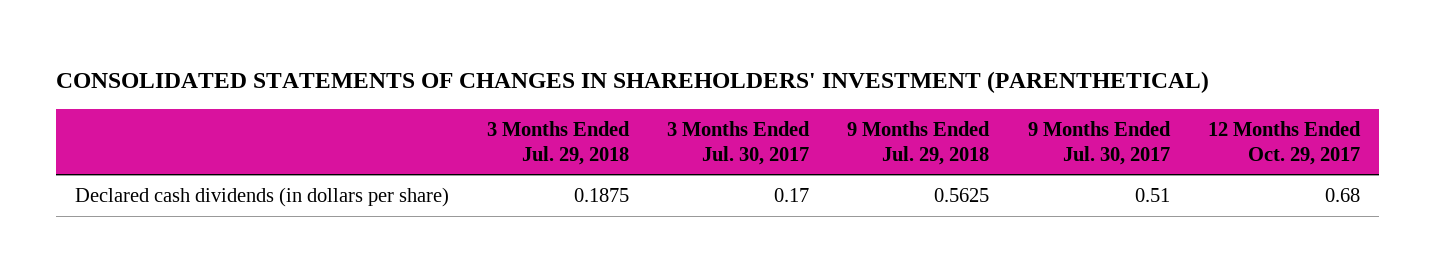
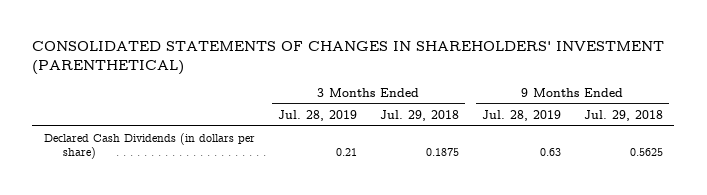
[667,120,811,165] 3 Months Ended Jul. 30, 2017 -> none
[1027,120,1171,165] 9 Months Ended Jul. 30, 2017 -> none
[1207,120,1361,165] 12 Months Ended Oct. 29, 2017 -> none
none -> [277,109,357,121] Jul. 28, 2019
none -> [481,109,561,121] Jul. 28, 2019
[75,187,450,208] Declared cash dividends (in dollars per share) -> [43,133,255,160] Declared Cash Dividends (in dollars per share)

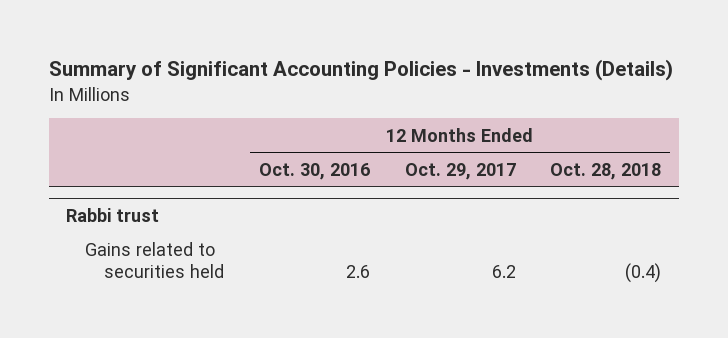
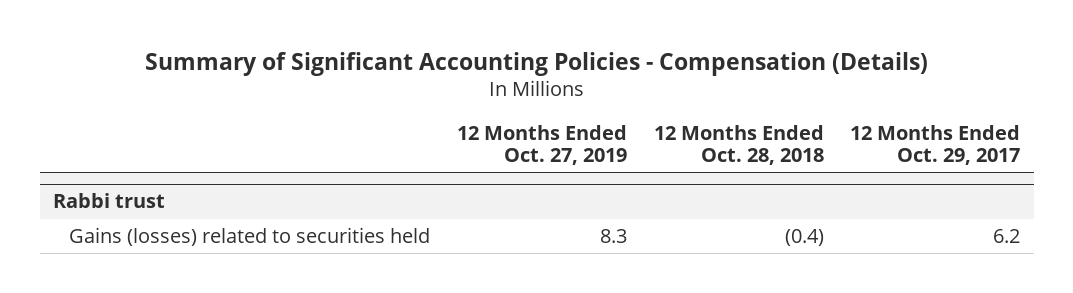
[48,59,673,82] Summary of Significant Accounting Policies - Investments (Details) -> [144,51,928,76] Summary of Significant Accounting Policies - Compensation (Details)
[258,163,370,181] Oct. 30, 2016 -> none
none -> [456,124,627,166] 12 Months Ended Oct. 27, 2019
[84,242,224,279] Gains related to securities held -> [69,227,431,247] Gains (losses) related to securities held

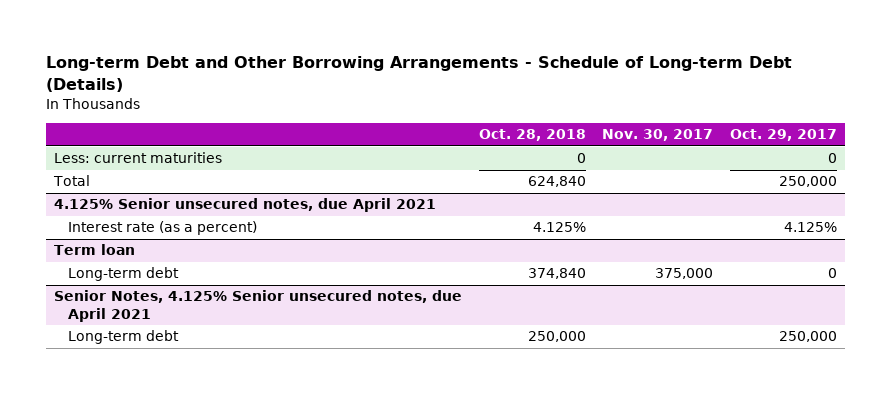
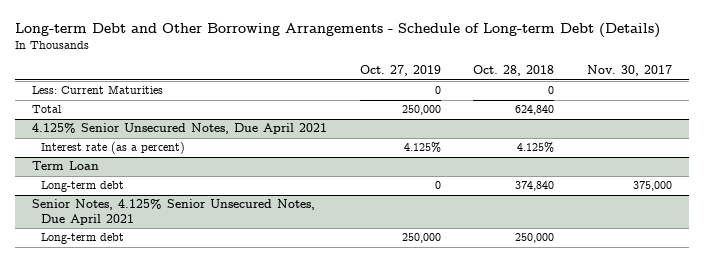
[729,129,837,142] Oct. 29, 2017 -> none
none -> [359,65,441,77] Oct. 27, 2019
[54,152,223,164] Less: current maturities -> [31,85,163,95] Less: Current Maturities
[54,198,437,213] 4.125% Senior unsecured notes, due April 2021 -> [31,123,327,135] 4.125% Senior Unsecured Notes, Due April 2021
[54,244,136,256] Term loan -> [31,161,99,171] Term Loan
[54,290,463,322] Senior Notes, 4.125% Senior unsecured notes, due April 2021 -> [31,199,315,225] Senior Notes, 4.125% Senior Unsecured Notes, Due April 2021

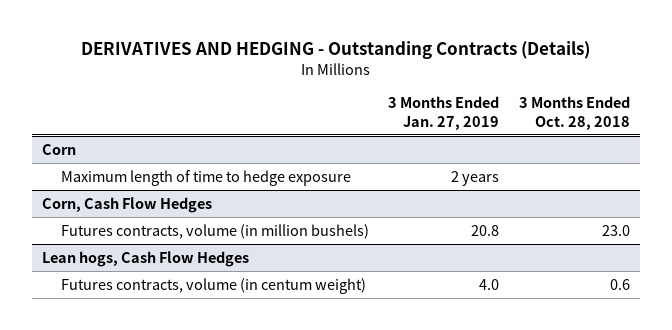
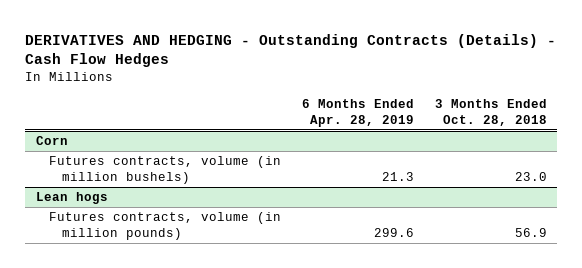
[80,41,590,60] DERIVATIVES AND HEDGING - Outstanding Contracts (Details) -> [25,33,557,68] DERIVATIVES AND HEDGING - Outstanding Contracts (Details) - Cash Flow Hedges
[388,96,500,130] 3 Months Ended Jan. 27, 2019 -> none
none -> [301,98,414,127] 6 Months Ended Apr. 28, 2019
[61,169,352,186] Maximum length of time to hedge exposure -> none
[41,196,212,213] Corn, Cash Flow Hedges -> none
[41,250,249,267] Lean hogs, Cash Flow Hedges -> none
none -> [35,192,108,205] Lean hogs
[61,277,367,294] Futures contracts, volume (in centum weight) -> [48,212,281,241] Futures contracts, volume (in million pounds)
[609,278,630,290] 0.6 -> [514,228,547,238] 56.9

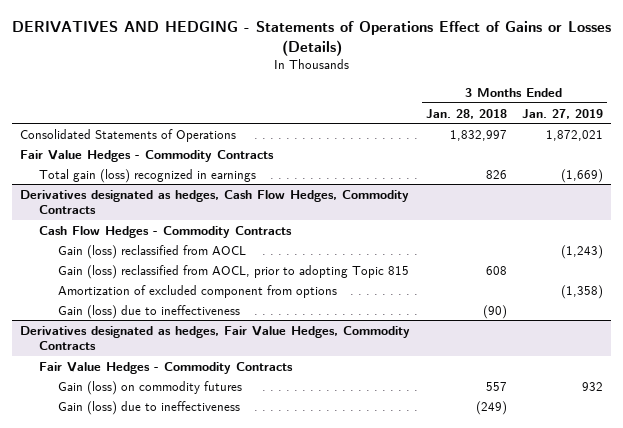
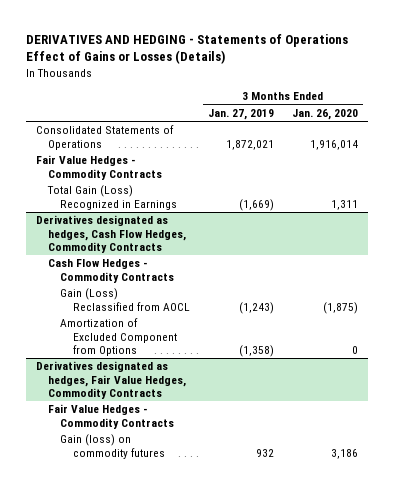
[425,108,507,119] Jan. 28, 2018 -> none
none -> [292,109,359,121] Jan. 26, 2020
[38,168,256,183] Total gain (loss) recognized in earnings -> [46,185,178,210] Total Gain (Loss) Recognized in Earnings
[58,264,410,279] Gain (loss) reclassified from AOCL, prior to adopting Topic 815 -> none
[58,304,241,319] Gain (loss) due to ineffectiveness -> none
[58,244,247,259] Gain (loss) reclassified from AOCL -> [60,288,190,311] Gain (Loss) Reclassified from AOCL
[58,284,338,298] Amortization of excluded component from options -> [60,318,177,356] Amortization of Excluded Component from Options
[58,400,241,415] Gain (loss) due to ineffectiveness -> none

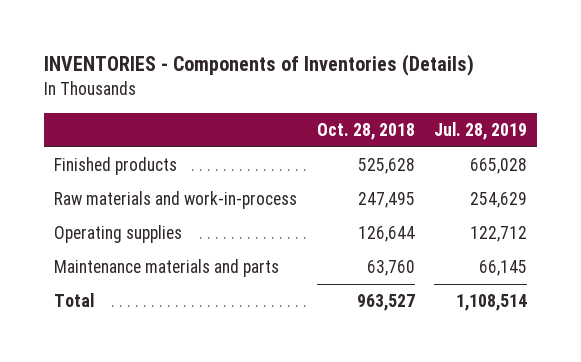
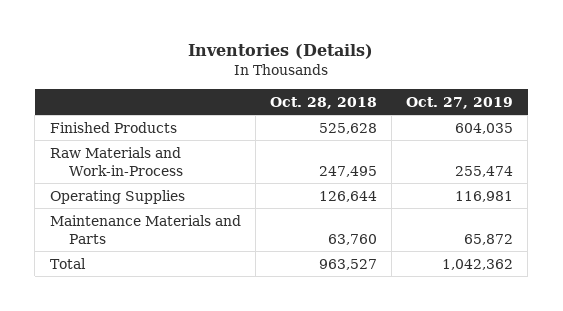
[44,54,475,77] INVENTORIES - Components of Inventories (Details) -> [188,44,374,60] Inventories (Details)
[434,121,528,140] Jul. 28, 2019 -> none
none -> [406,96,514,109] Oct. 27, 2019
[53,157,177,176] Finished products -> [49,121,177,133] Finished Products
[53,191,297,210] Raw materials and work-in-process -> [49,146,184,176] Raw Materials and Work-in-Process
[53,225,182,244] Operating supplies -> [49,189,185,204] Operating Supplies
[53,259,279,278] Maintenance materials and parts -> [49,214,241,244] Maintenance Materials and Parts

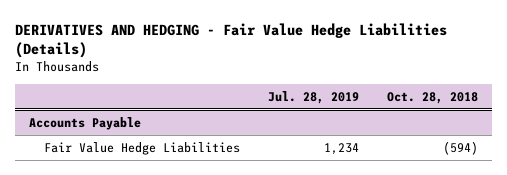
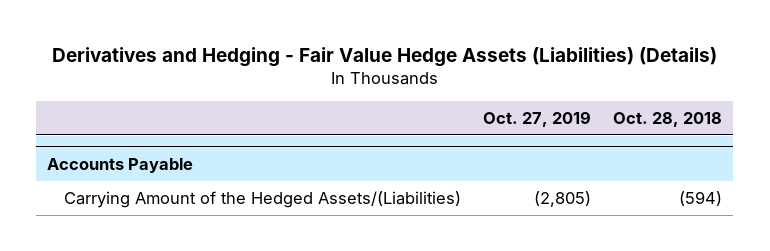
[15,22,448,59] DERIVATIVES AND HEDGING - Fair Value Hedge Liabilities (Details) -> [51,46,717,67] Derivatives and Hedging - Fair Value Hedge Assets (Liabilities) (Details)
[267,90,359,104] Jul. 28, 2019 -> none
none -> [482,110,591,127] Oct. 27, 2019
[43,141,240,155] Fair Value Hedge Liabilities -> [63,190,461,208] Carrying Amount of the Hedged Assets/(Liabilities)

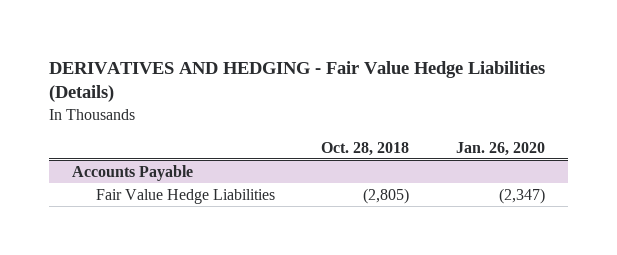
[51,46,717,67] Derivatives and Hedging - Fair Value Hedge Assets (Liabilities) (Details) -> [48,60,545,103] DERIVATIVES AND HEDGING - Fair Value Hedge Liabilities (Details)
[482,110,591,127] Oct. 27, 2019 -> none
none -> [455,141,545,156] Jan. 26, 2020
[63,190,461,208] Carrying Amount of the Hedged Assets/(Liabilities) -> none
none -> [96,188,276,204] Fair Value Hedge Liabilities

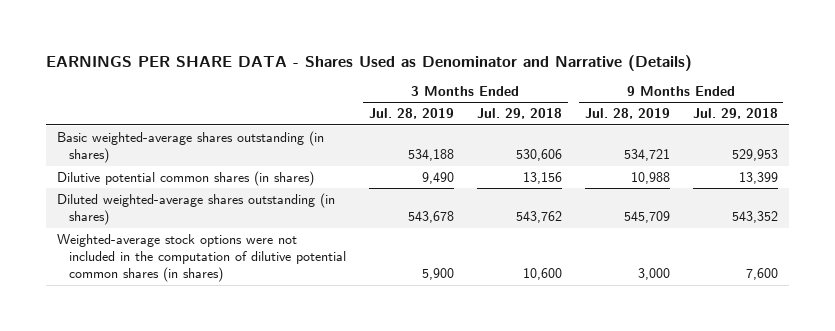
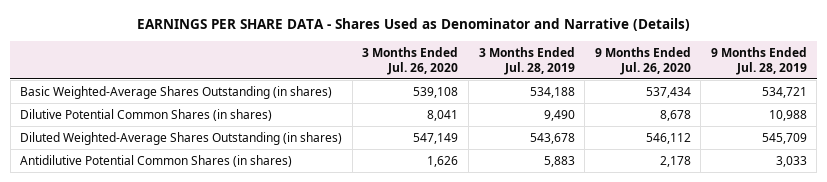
[476,108,562,120] Jul. 29, 2018 -> none
[692,108,778,120] Jul. 29, 2018 -> none
none -> [362,46,459,75] 3 Months Ended Jul. 26, 2020
none -> [594,46,691,75] 9 Months Ended Jul. 26, 2020
[57,130,325,164] Basic weighted-average shares outstanding (in shares) -> [20,85,333,99] Basic Weighted-Average Shares Outstanding (in shares)
[57,170,315,186] Dilutive potential common shares (in shares) -> [20,108,273,121] Dilutive Potential Common Shares (in shares)
[57,192,336,226] Diluted weighted-average shares outstanding (in shares) -> [20,131,343,145] Diluted Weighted-Average Shares Outstanding (in shares)
[57,233,347,283] Weighted-average stock options were not included in the computation of dilutive potential common shares (in shares) -> [20,154,293,167] Antidilutive Potential Common Shares (in shares)
[422,268,455,281] 5,900 -> [543,155,575,167] 5,883
[637,268,670,281] 3,000 -> [775,155,807,167] 3,033

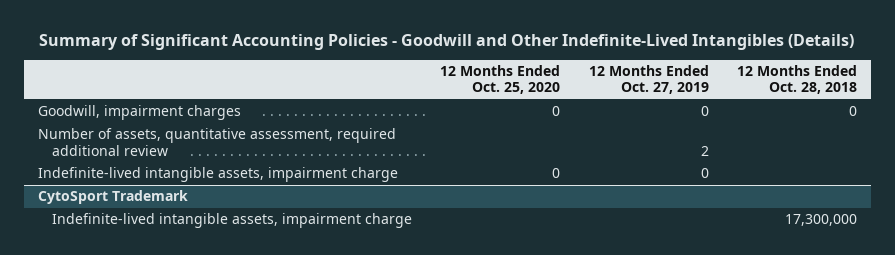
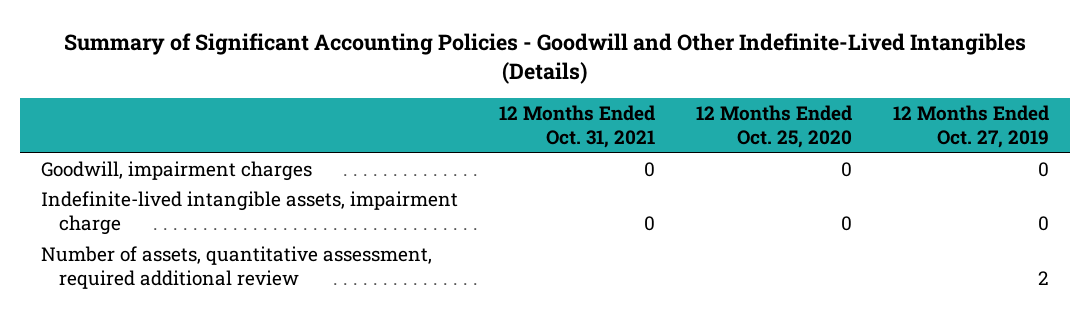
[736,65,857,95] 12 Months Ended Oct. 28, 2018 -> none
none -> [498,104,655,149] 12 Months Ended Oct. 31, 2021
[37,190,188,205] CytoSport Trademark -> none
[52,213,413,229] Indefinite-lived intangible assets, impairment charge -> none
[37,128,396,156] Number of assets, quantitative assessment, required additional review -> [40,245,432,290] Number of assets, quantitative assessment, required additional review

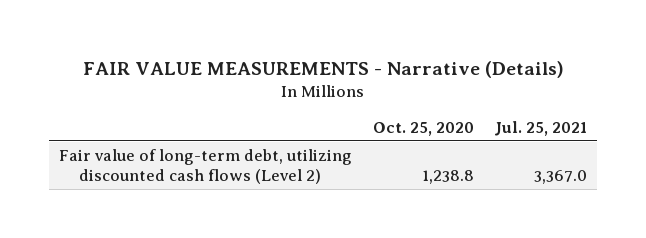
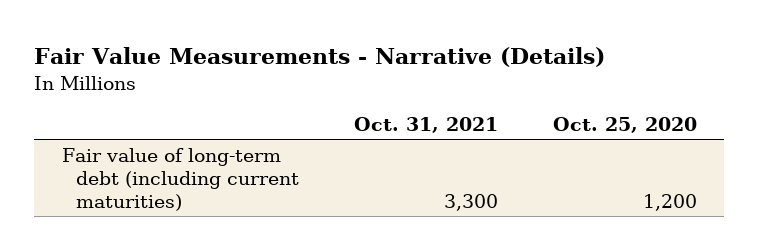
[83,60,565,78] FAIR VALUE MEASUREMENTS - Narrative (Details) -> [34,47,606,68] Fair Value Measurements - Narrative (Details)
[494,121,588,137] Jul. 25, 2021 -> none
none -> [354,117,499,134] Oct. 31, 2021
[59,149,353,185] Fair value of long-term debt, utilizing discounted cash flows (Level 2) -> [61,148,300,212] Fair value of long-term debt (including current maturities)
[421,170,474,185] 1,238.8 -> [642,194,697,212] 1,200

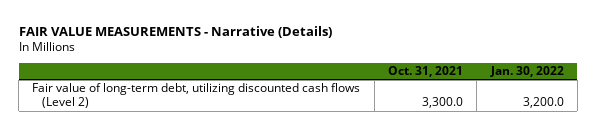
[34,47,606,68] Fair Value Measurements - Narrative (Details) -> [18,26,332,39] FAIR VALUE MEASUREMENTS - Narrative (Details)
[552,117,697,134] Oct. 25, 2020 -> none
none -> [489,66,564,78] Jan. 30, 2022
[61,148,300,212] Fair value of long-term debt (including current maturities) -> [32,83,361,109] Fair value of long-term debt, utilizing discounted cash flows (Level 2)
[444,194,499,212] 3,300 -> [422,97,464,109] 3,300.0

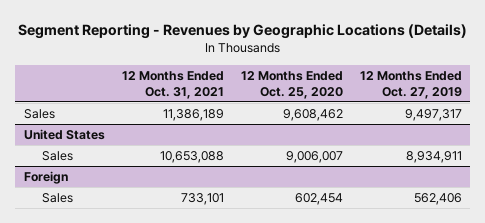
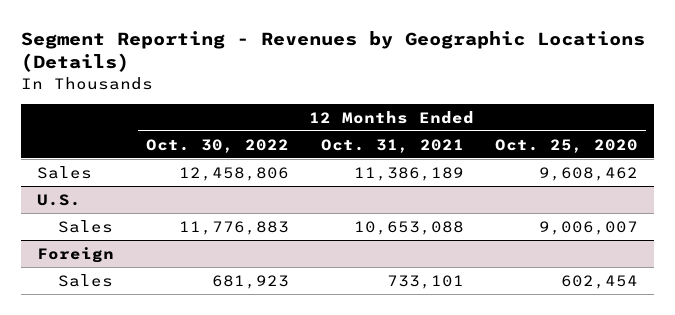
[359,70,462,99] 12 Months Ended Oct. 27, 2019 -> none
none -> [145,138,289,153] Oct. 30, 2022
[23,128,105,140] United States -> [36,193,81,206] U.S.

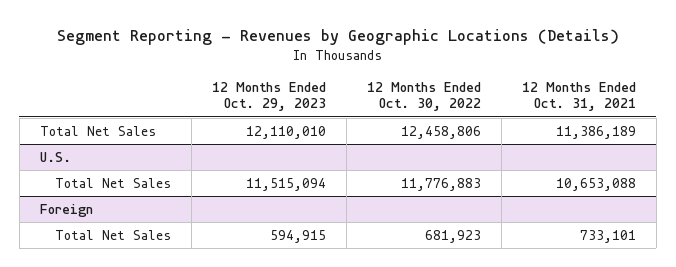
[495,138,639,153] Oct. 25, 2020 -> none
none -> [211,81,326,112] 12 Months Ended Oct. 29, 2023
[36,165,92,179] Sales -> [39,125,156,136] Total Net Sales
[57,219,113,233] Sales -> [54,177,171,188] Total Net Sales
[57,273,113,287] Sales -> [54,229,171,240] Total Net Sales

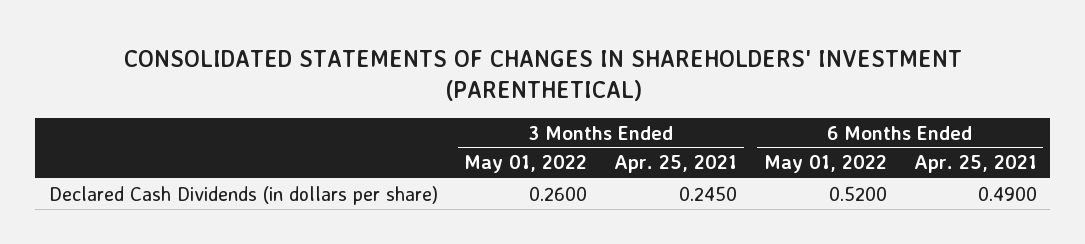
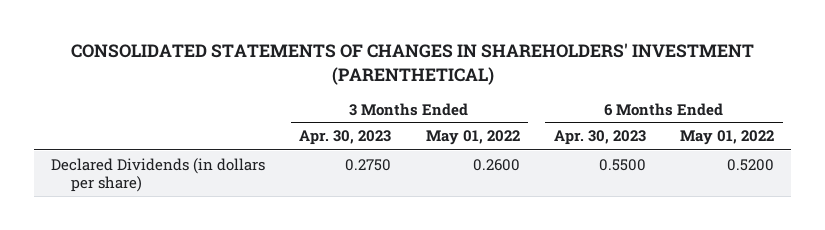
[614,155,738,174] Apr. 25, 2021 -> none
[913,155,1037,174] Apr. 25, 2021 -> none
none -> [299,130,392,146] Apr. 30, 2023
none -> [553,130,646,146] Apr. 30, 2023
[48,185,438,205] Declared Cash Dividends (in dollars per share) -> [51,157,266,193] Declared Dividends (in dollars per share)

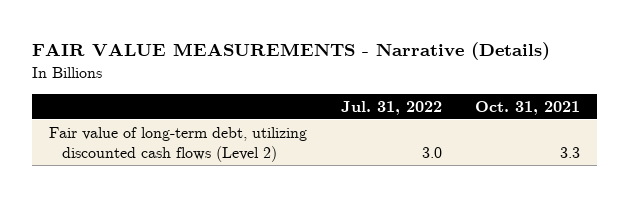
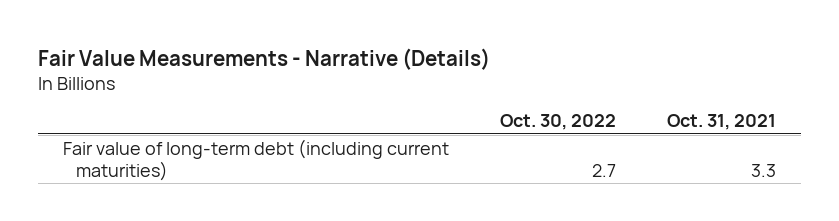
[31,42,550,61] FAIR VALUE MEASUREMENTS - Narrative (Details) -> [37,47,490,70] Fair Value Measurements - Narrative (Details)
[340,100,442,115] Jul. 31, 2022 -> none
none -> [500,113,617,130] Oct. 30, 2022
[48,127,307,163] Fair value of long-term debt, utilizing discounted cash flows (Level 2) -> [63,138,450,181] Fair value of long-term debt (including current maturities)

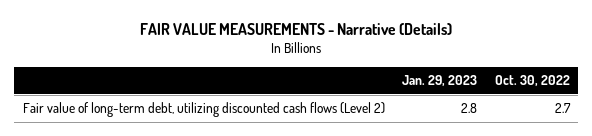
[37,47,490,70] Fair Value Measurements - Narrative (Details) -> [140,22,453,35] FAIR VALUE MEASUREMENTS - Narrative (Details)
[666,113,776,130] Oct. 31, 2021 -> none
none -> [402,75,478,88] Jan. 29, 2023
[63,138,450,181] Fair value of long-term debt (including current maturities) -> [22,102,385,118] Fair value of long-term debt, utilizing discounted cash flows (Level 2)

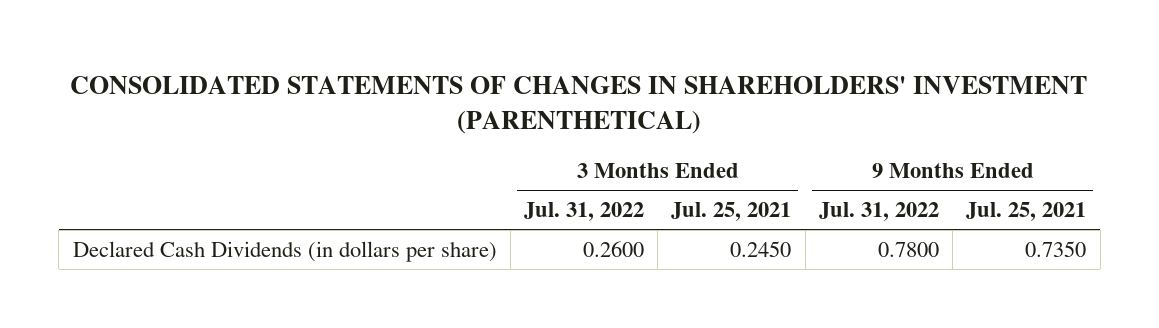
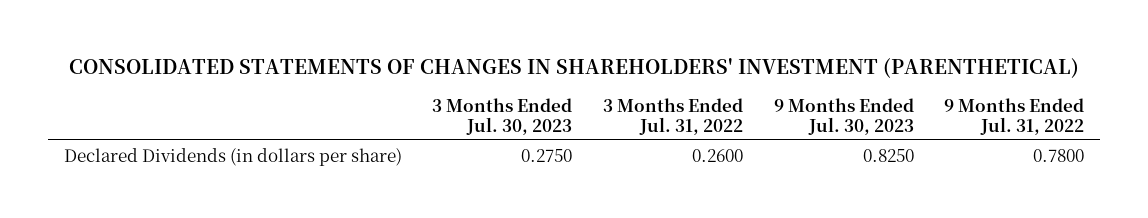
[671,202,792,222] Jul. 25, 2021 -> none
[966,202,1087,222] Jul. 25, 2021 -> none
none -> [432,97,573,135] 3 Months Ended Jul. 30, 2023
none -> [773,97,914,135] 9 Months Ended Jul. 30, 2023
[72,240,497,262] Declared Cash Dividends (in dollars per share) -> [63,147,402,166] Declared Dividends (in dollars per share)

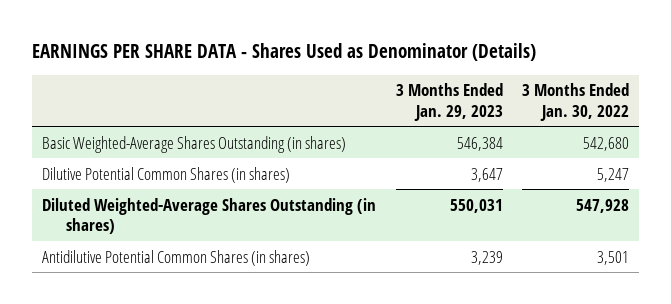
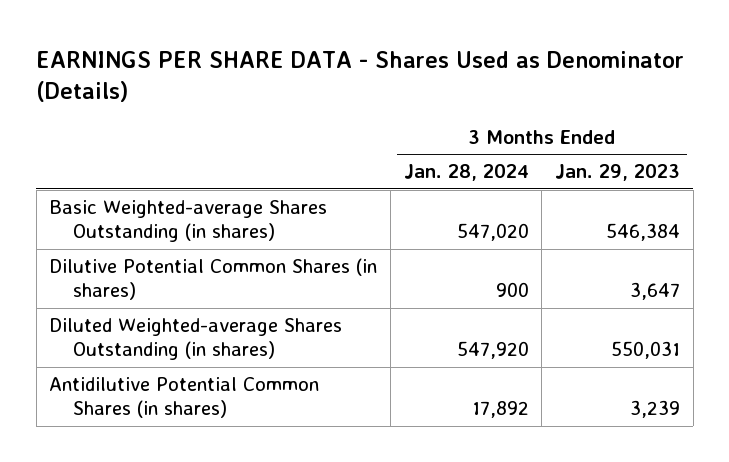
[522,83,630,121] 3 Months Ended Jan. 30, 2022 -> none
none -> [403,164,529,182] Jan. 28, 2024
[41,135,346,153] Basic Weighted-Average Shares Outstanding (in shares) -> [49,200,328,243] Basic Weighted-average Shares Outstanding (in shares)
[41,197,376,234] Diluted Weighted-Average Shares Outstanding (in shares) -> [49,318,343,361] Diluted Weighted-average Shares Outstanding (in shares)

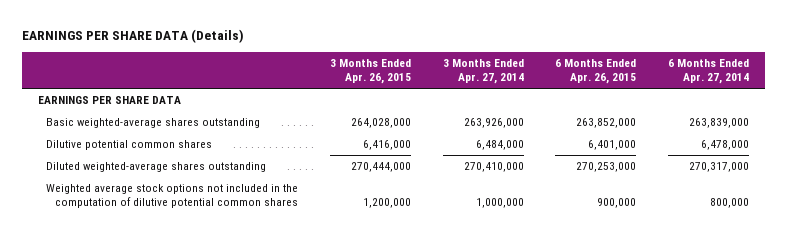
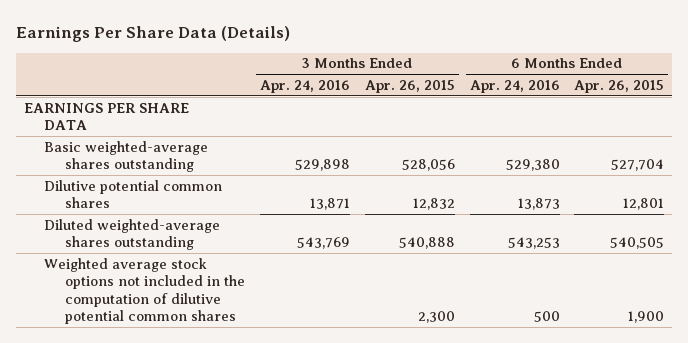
[22,29,245,44] EARNINGS PER SHARE DATA (Details) -> [16,26,291,43] Earnings Per Share Data (Details)
[442,59,524,85] 3 Months Ended Apr. 27, 2014 -> none
[667,59,749,85] 6 Months Ended Apr. 27, 2014 -> none
none -> [260,79,351,93] Apr. 24, 2016
none -> [469,79,560,93] Apr. 24, 2016
[351,118,412,129] 264,028,000 -> [401,159,455,172] 528,056
[576,118,637,129] 263,852,000 -> [611,159,665,172] 527,704
[363,140,412,151] 6,416,000 -> [412,198,455,211] 12,832
[588,140,637,151] 6,401,000 -> [623,198,665,211] 12,801
[351,162,412,173] 270,444,000 -> [398,237,455,250] 540,888
[576,162,637,173] 270,253,000 -> [610,237,665,250] 540,505
[363,198,412,209] 1,200,000 -> [417,310,455,323] 2,300
[597,198,637,209] 900,000 -> [628,310,665,323] 1,900

